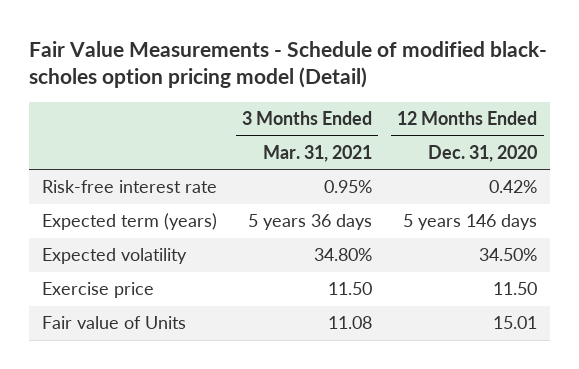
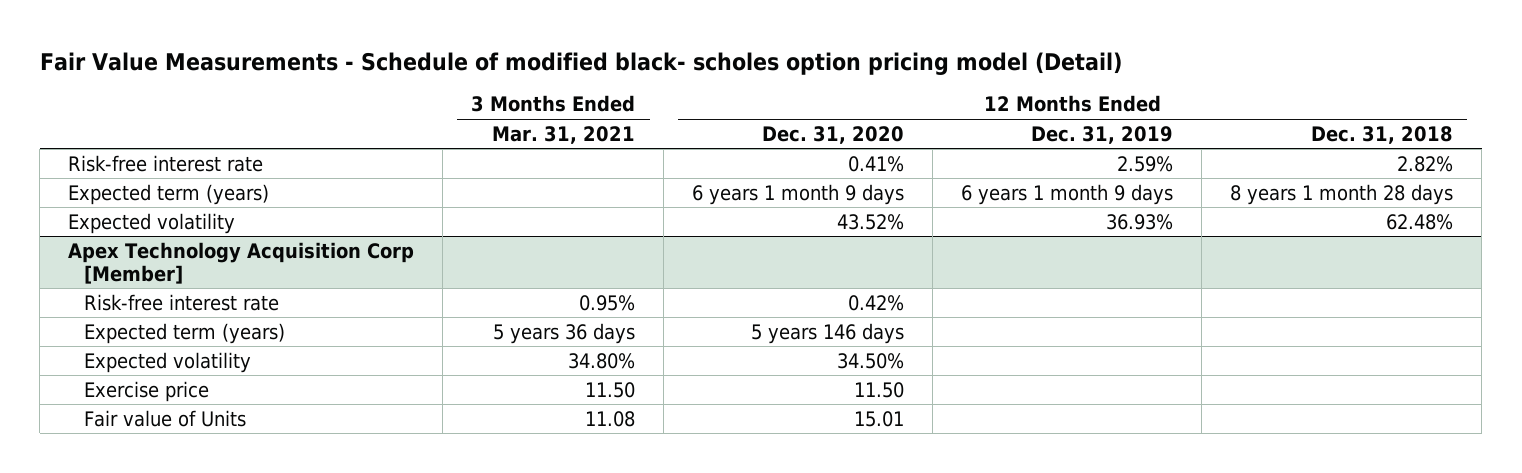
none -> [1031,125,1174,144] Dec. 31, 2019
none -> [1311,125,1454,144] Dec. 31, 2018
none -> [68,154,264,172] Risk-free interest rate
none -> [68,183,270,205] Expected term (years)
none -> [68,212,236,234] Expected volatility
none -> [68,241,415,284] Apex Technology Acquisition Corp [Member]

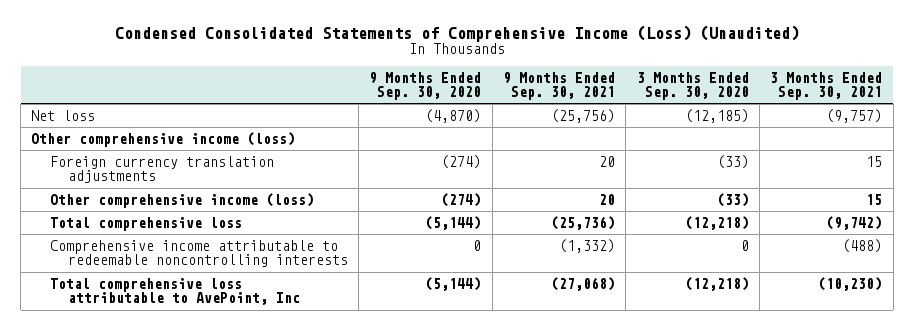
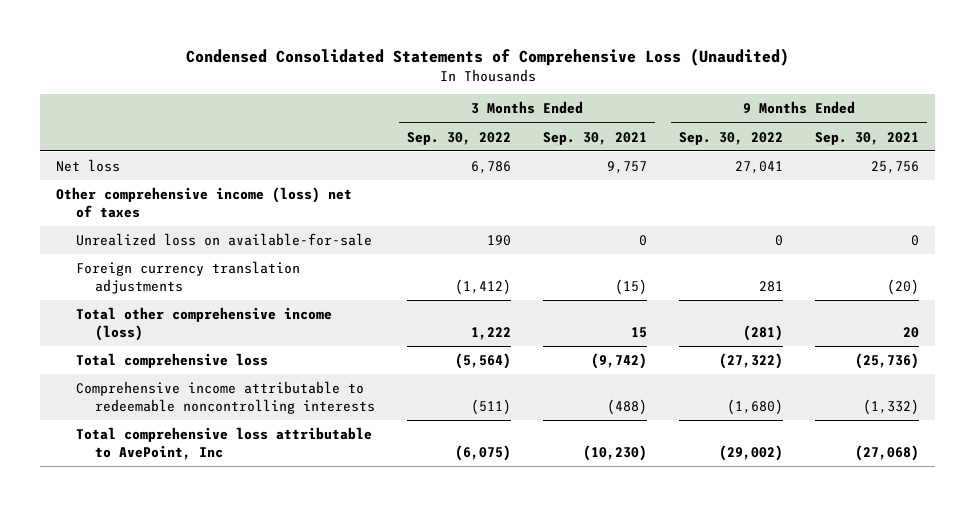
[114,24,799,42] Condensed Consolidated Statements of Comprehensive Income (Loss) (Unaudited) -> [185,47,789,66] Condensed Consolidated Statements of Comprehensive Loss (Unaudited)
[369,71,482,101] 9 Months Ended Sep. 30, 2020 -> none
[636,71,749,101] 3 Months Ended Sep. 30, 2020 -> none
none -> [407,131,512,145] Sep. 30, 2022
none -> [678,131,783,145] Sep. 30, 2022
[551,108,616,123] (25,756) -> [870,160,919,174] 25,756
[826,108,883,123] (9,757) -> [607,160,648,174] 9,757
[31,131,296,147] Other comprehensive income (loss) -> [56,186,353,218] Other comprehensive income (loss) net of taxes
none -> [75,232,372,246] Unrealized loss on available-for-sale
[599,155,616,167] 20 -> [886,278,919,295] (20)
[866,155,883,167] 15 -> [615,278,648,295] (15)
[49,192,314,208] Other comprehensive income (loss) -> [75,306,332,341] Total other comprehensive income (loss)

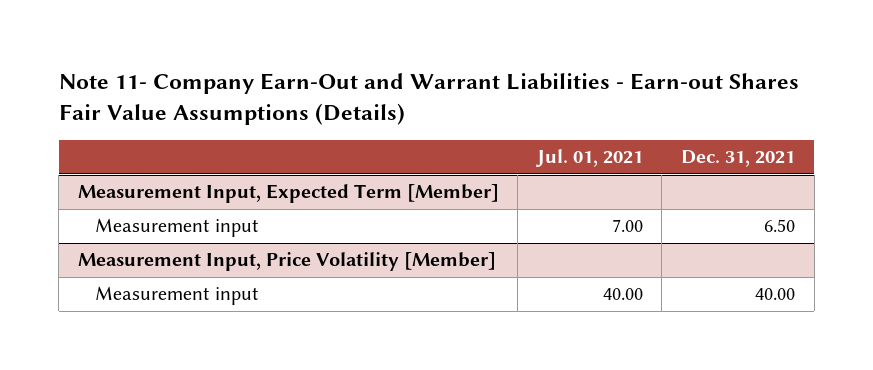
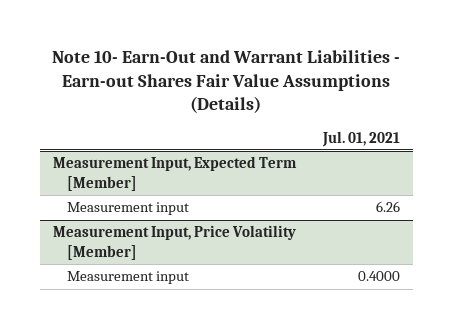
[58,73,799,126] Note 11- Company Earn-Out and Warrant Liabilities - Earn-out Shares Fair Value Assumptions (Details) -> [52,50,401,114] Note 10- Earn-Out and Warrant Liabilities - Earn-out Shares Fair Value Assumptions (Details)
[680,150,795,168] Dec. 31, 2021 -> none
[611,219,643,233] 7.00 -> [375,201,400,213] 6.26
[602,288,643,301] 40.00 -> [357,271,400,282] 0.4000

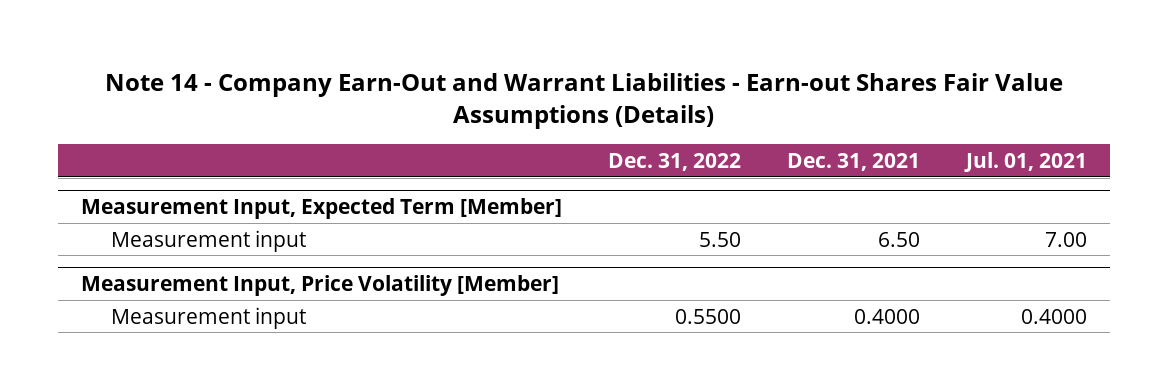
[52,50,401,114] Note 10- Earn-Out and Warrant Liabilities - Earn-out Shares Fair Value Assumptions (Details) -> [105,72,1064,130] Note 14 - Company Earn-Out and Warrant Liabilities - Earn-out Shares Fair Value Assumptions (Details)
none -> [608,153,742,172] Dec. 31, 2022
none -> [787,153,921,172] Dec. 31, 2021
[375,201,400,213] 6.26 -> [1045,231,1088,247] 7.00

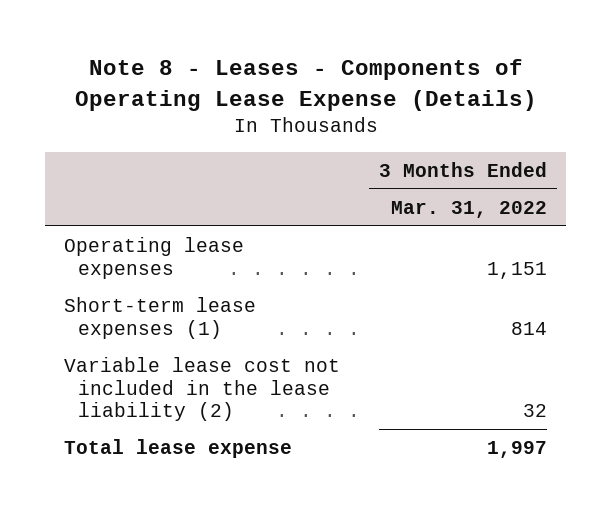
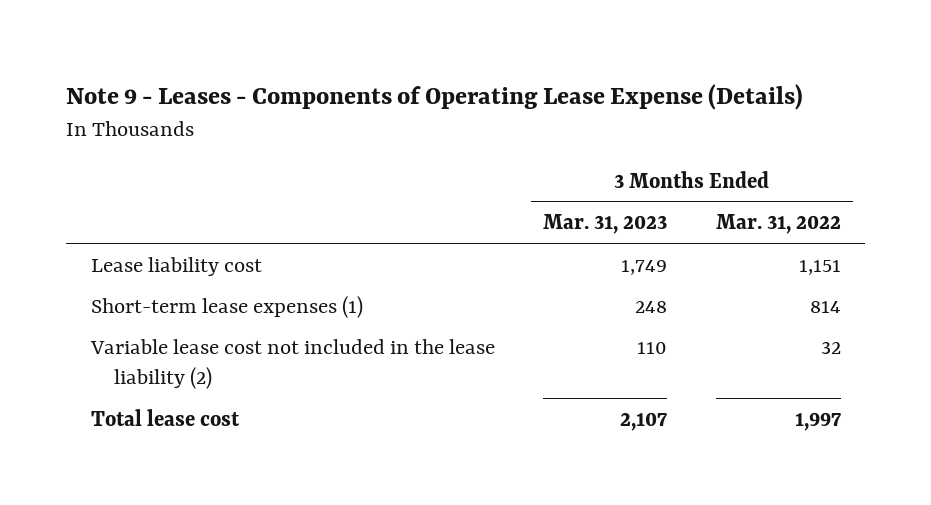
[74,59,537,111] Note 8 - Leases - Components of Operating Lease Expense (Details) -> [66,83,804,110] Note 9 - Leases - Components of Operating Lease Expense (Details)
none -> [543,214,668,235] Mar. 31, 2023
[64,236,245,279] Operating lease expenses -> [90,256,262,276] Lease liability cost
[64,438,293,458] Total lease expense -> [90,408,240,426] Total lease cost

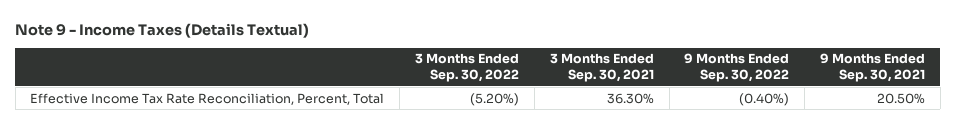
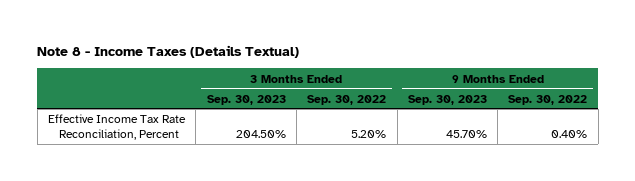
[15,22,310,38] Note 9 - Income Taxes (Details Textual) -> [37,45,300,59] Note 8 - Income Taxes (Details Textual)
[549,53,654,83] 3 Months Ended Sep. 30, 2021 -> none
[820,53,926,83] 9 Months Ended Sep. 30, 2021 -> none
none -> [206,94,286,105] Sep. 30, 2023
none -> [407,94,487,105] Sep. 30, 2023
[30,92,385,105] Effective Income Tax Rate Reconciliation, Percent, Total -> [48,114,187,140] Effective Income Tax Rate Reconciliation, Percent
[470,92,520,106] (5.20%) -> [351,129,387,138] 5.20%
[739,92,790,106] (0.40%) -> [551,129,588,138] 0.40%

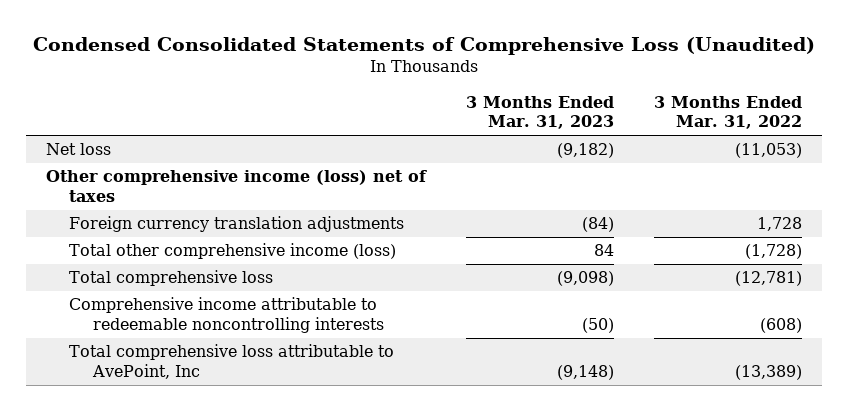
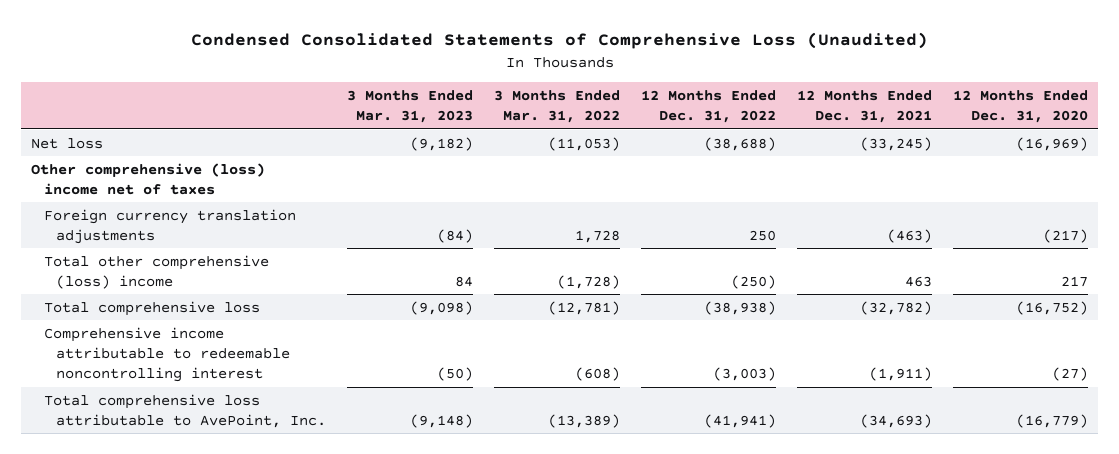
none -> [640,89,776,124] 12 Months Ended Dec. 31, 2022
none -> [796,89,932,124] 12 Months Ended Dec. 31, 2021
none -> [952,89,1088,124] 12 Months Ended Dec. 31, 2020
[45,170,427,202] Other comprehensive income (loss) net of taxes -> [31,162,266,196] Other comprehensive (loss) income net of taxes
[69,243,397,260] Total other comprehensive income (loss) -> [43,254,269,290] Total other comprehensive (loss) income
[69,297,384,333] Comprehensive income attributable to redeemable noncontrolling interests -> [43,326,290,383] Comprehensive income attributable to redeemable noncontrolling interest
[69,344,395,379] Total comprehensive loss attributable to AvePoint, Inc -> [43,393,326,429] Total comprehensive loss attributable to AvePoint, Inc.

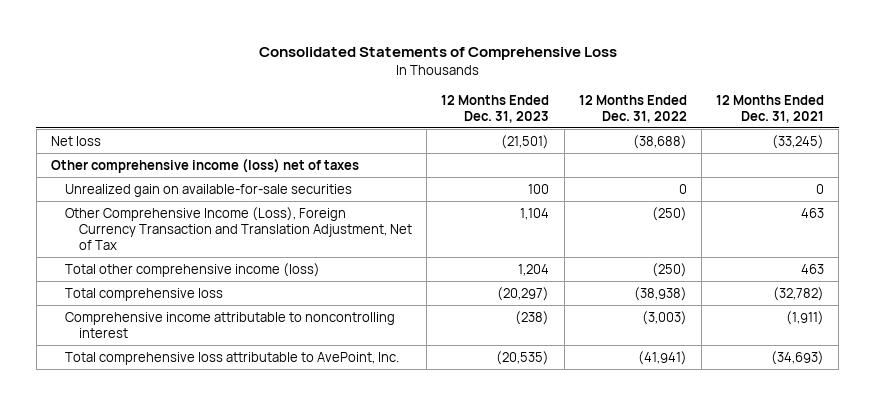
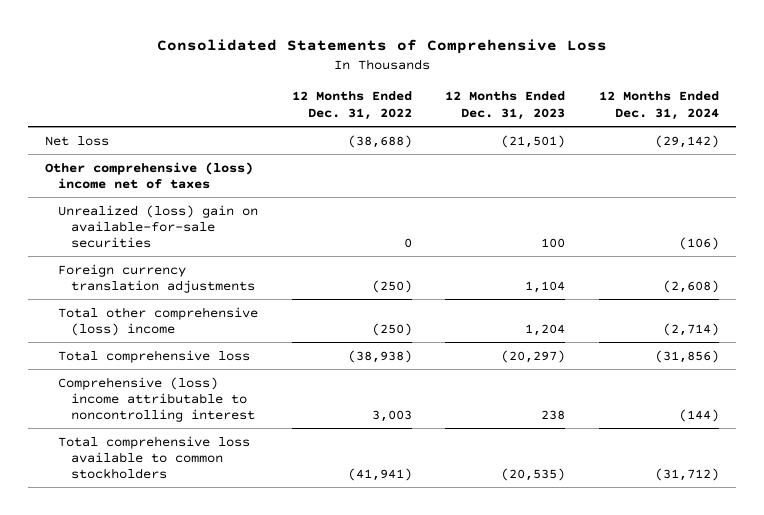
[716,94,825,123] 12 Months Ended Dec. 31, 2021 -> none
none -> [599,91,720,120] 12 Months Ended Dec. 31, 2024
[51,157,360,173] Other comprehensive income (loss) net of taxes -> [45,161,254,189] Other comprehensive (loss) income net of taxes
[64,183,352,197] Unrealized gain on available-for-sale securities -> [57,204,258,249] Unrealized (loss) gain on available-for-sale securities
[64,206,412,250] Other Comprehensive Income (Loss), Foreign Currency Transaction and Translation Adjustment, Net of Tax -> [57,263,255,293] Foreign currency translation adjustments
[64,262,320,277] Total other comprehensive income (loss) -> [57,306,258,336] Total other comprehensive (loss) income
[64,311,395,338] Comprehensive income attributable to noncontrolling interest -> [57,376,255,423] Comprehensive (loss) income attributable to noncontrolling interest
[515,310,550,325] (238) -> [541,410,566,421] 238
[641,310,687,325] (3,003) -> [371,410,412,423] 3,003
[64,351,399,365] Total comprehensive loss attributable to AvePoint, Inc. -> [57,435,250,480] Total comprehensive loss available to common stockholders

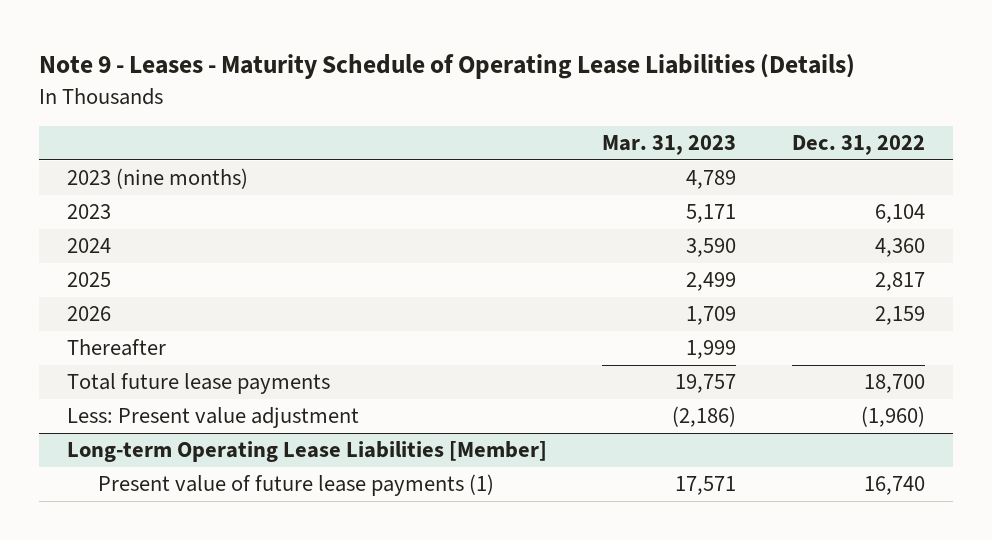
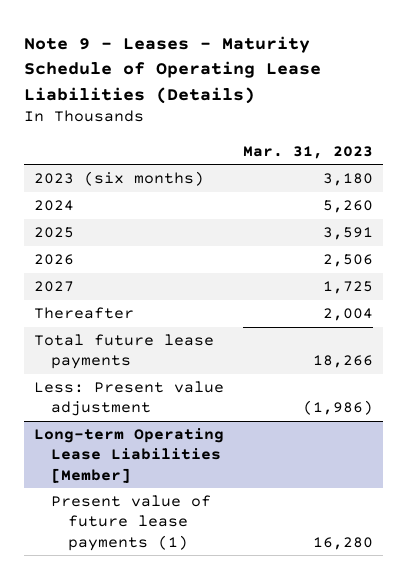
[791,135,925,156] Dec. 31, 2022 -> none
[66,204,111,220] 2023 -> none
[66,168,248,190] 2023 (nine months) -> [33,171,204,187] 2023 (six months)
[686,170,737,190] 4,789 -> [323,173,374,187] 3,180
[686,238,737,258] 3,590 -> [323,200,374,214] 5,260
[686,272,737,292] 2,499 -> [323,227,374,241] 3,591
[686,306,737,326] 1,709 -> [323,254,374,268] 2,506
none -> [33,281,74,293] 2027
[686,340,737,360] 1,999 -> [323,308,374,322] 2,004
[675,374,737,394] 19,757 -> [313,355,374,369] 18,266
[672,406,737,428] (2,186) -> [303,400,374,416] (1,986)
[675,476,737,496] 17,571 -> [313,536,374,550] 16,280

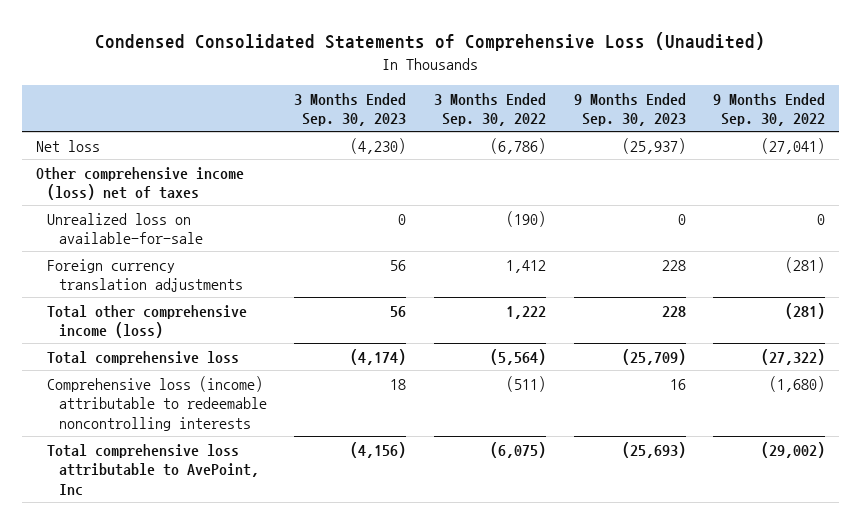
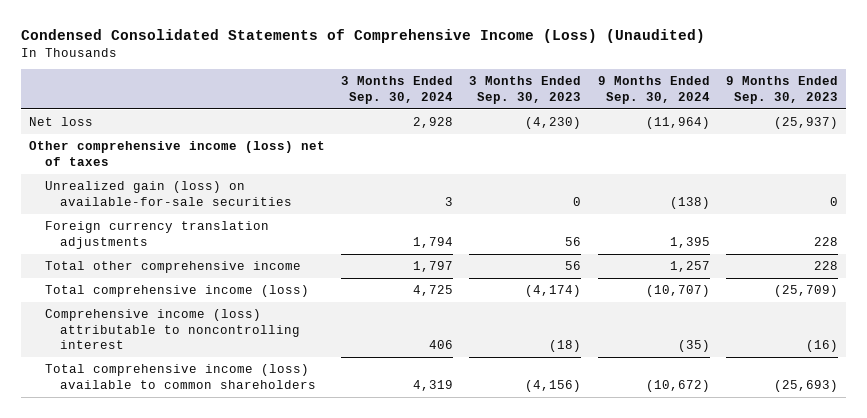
[95,32,766,52] Condensed Consolidated Statements of Comprehensive Loss (Unaudited) -> [20,28,705,43] Condensed Consolidated Statements of Comprehensive Income (Loss) (Unaudited)
[433,92,546,127] 3 Months Ended Sep. 30, 2022 -> none
[713,92,826,127] 9 Months Ended Sep. 30, 2022 -> none
none -> [341,76,454,104] 3 Months Ended Sep. 30, 2024
none -> [597,76,710,104] 9 Months Ended Sep. 30, 2024
[47,212,203,245] Unrealized loss on available-for-sale -> [44,181,293,206] Unrealized gain (loss) on available-for-sale securities
[47,304,248,339] Total other comprehensive income (loss) -> [44,261,301,274] Total other comprehensive income
[47,350,240,365] Total comprehensive loss -> [44,285,309,298] Total comprehensive income (loss)
[47,375,267,431] Comprehensive loss (income) attributable to redeemable noncontrolling interests -> [44,309,301,350] Comprehensive income (loss) attributable to noncontrolling interest
[390,378,407,390] 18 -> [549,340,582,353] (18)
[669,378,686,390] 16 -> [806,340,839,353] (16)
[47,443,259,496] Total comprehensive loss attributable to AvePoint, Inc -> [44,364,317,389] Total comprehensive income (loss) available to common shareholders

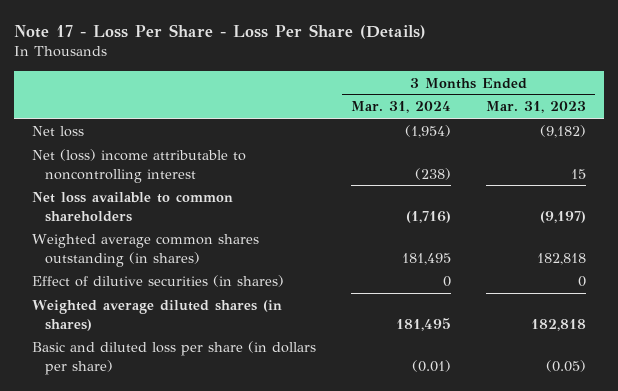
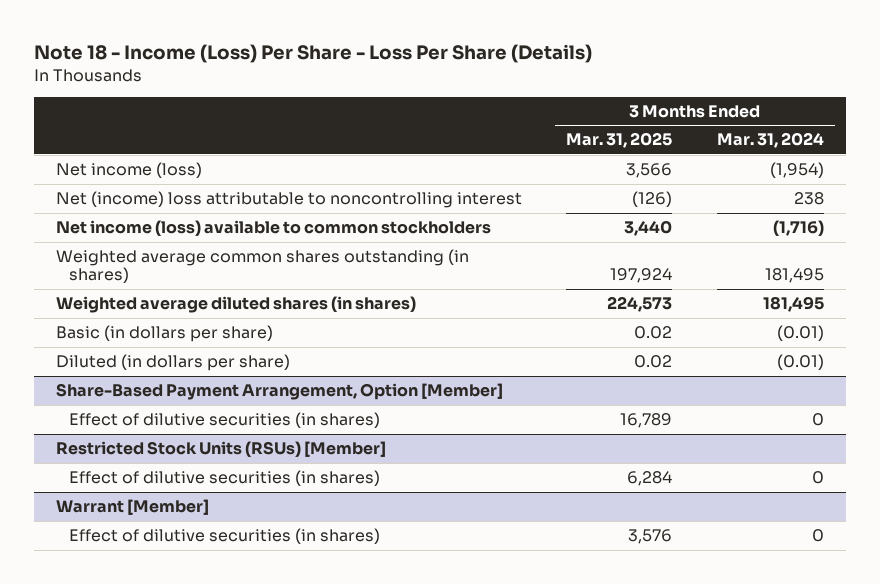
[14,23,427,39] Note 17 - Loss Per Share - Loss Per Share (Details) -> [34,44,593,64] Note 18 - Income (Loss) Per Share - Loss Per Share (Details)
[486,101,587,114] Mar. 31, 2023 -> none
none -> [566,132,673,149] Mar. 31, 2025
[31,125,84,137] Net loss -> [56,162,203,179] Net income (loss)
[31,148,246,183] Net (loss) income attributable to noncontrolling interest -> [56,191,523,209] Net (income) loss attributable to noncontrolling interest
[415,167,452,180] (238) -> [793,192,824,206] 238
[31,191,233,222] Net loss available to common shareholders -> [56,220,492,237] Net income (loss) available to common stockholders
[31,274,284,287] Effect of dilutive securities (in shares) -> none
[31,340,316,375] Basic and diluted loss per share (in dollars per share) -> [56,325,274,343] Basic (in dollars per share)
none -> [56,354,291,372] Diluted (in dollars per share)
none -> [56,383,504,401] Share-Based Payment Arrangement, Option [Member]
none -> [69,412,381,429] Effect of dilutive securities (in shares)
none -> [56,441,387,458] Restricted Stock Units (RSUs) [Member]
none -> [69,470,381,487] Effect of dilutive securities (in shares)
none -> [56,499,210,516] Warrant [Member]
none -> [69,528,381,545] Effect of dilutive securities (in shares)

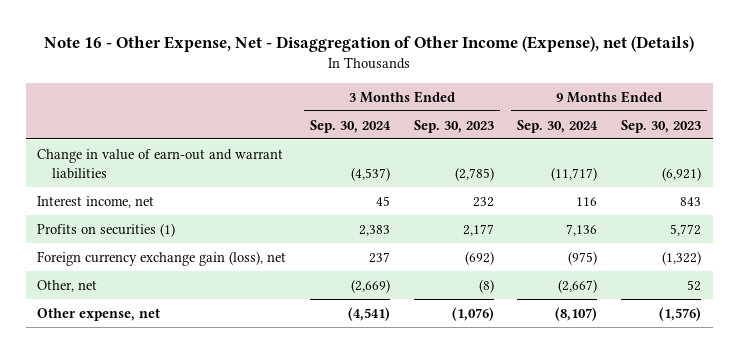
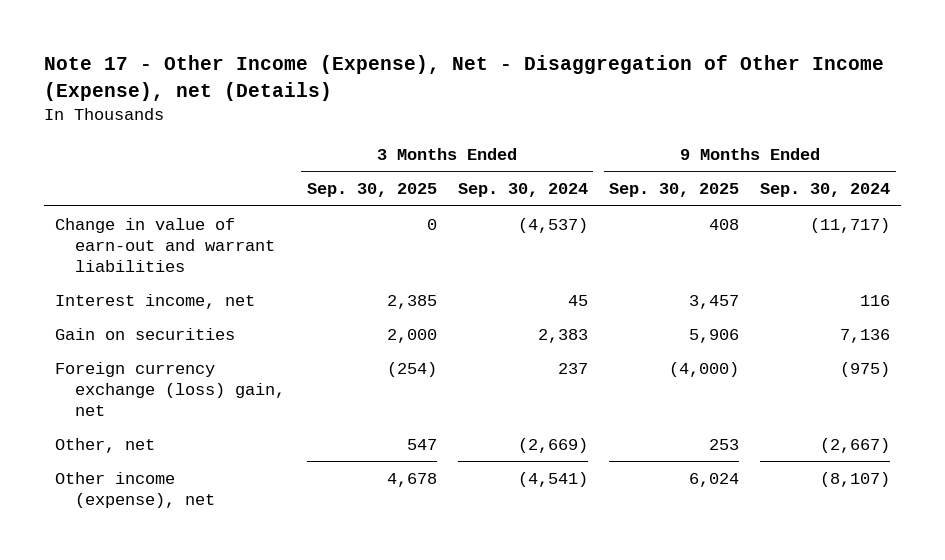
[44,36,695,53] Note 16 - Other Expense, Net - Disaggregation of Other Income (Expense), net (Details) -> [44,55,885,101] Note 17 - Other Income (Expense), Net - Disaggregation of Other Income (Expense), net (Details)
[413,119,494,133] Sep. 30, 2023 -> none
[620,119,701,133] Sep. 30, 2023 -> none
none -> [306,183,437,198] Sep. 30, 2025
none -> [609,183,740,198] Sep. 30, 2025
[37,222,176,237] Profits on securities (1) -> [54,327,235,340] Gain on securities
[37,250,287,266] Foreign currency exchange gain (loss), net -> [54,361,286,416] Foreign currency exchange (loss) gain, net
[37,307,161,321] Other expense, net -> [54,471,216,508] Other income (expense), net

